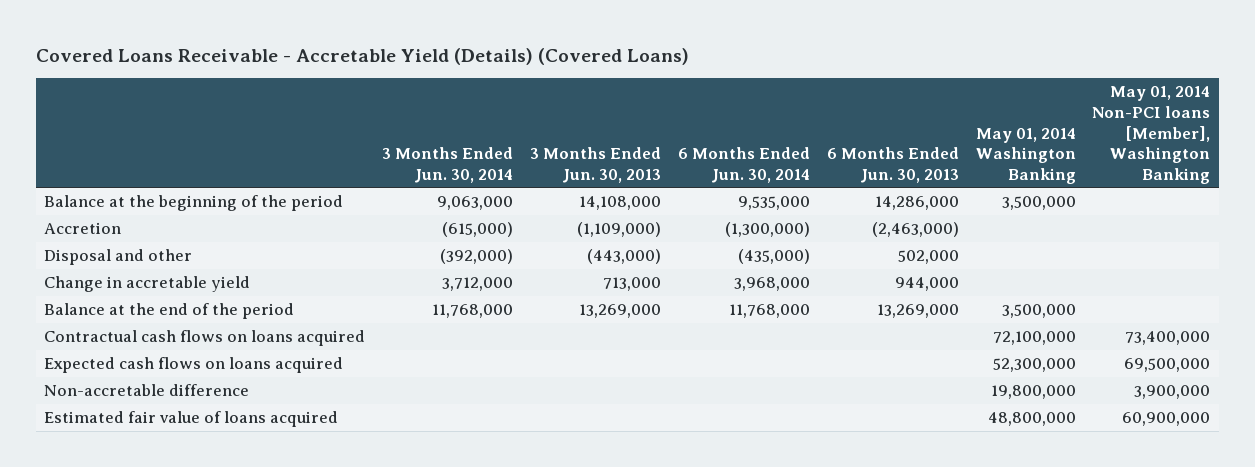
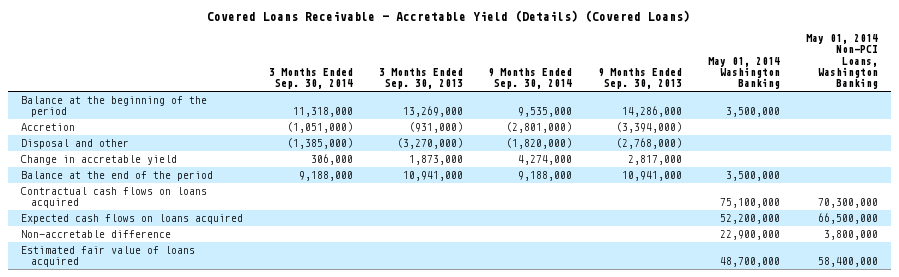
[382,147,514,183] 3 Months Ended Jun. 30, 2014 -> none
[529,147,661,183] 3 Months Ended Jun. 30, 2013 -> none
[677,147,810,183] 6 Months Ended Jun. 30, 2014 -> none
[826,147,959,183] 6 Months Ended Jun. 30, 2013 -> none
[1092,86,1211,184] May 01, 2014 Non-PCI loans [Member], Washington Banking -> none
none -> [268,67,353,90] 3 Months Ended Sep. 30, 2014
none -> [378,67,463,90] 3 Months Ended Sep. 30, 2013
none -> [488,67,573,90] 9 Months Ended Sep. 30, 2014
none -> [598,67,683,90] 9 Months Ended Sep. 30, 2013
none -> [806,34,879,90] May 01, 2014 Non-PCI Loans, Washington Banking
[992,331,1076,346] 72,100,000 -> [720,198,781,209] 75,100,000
[992,358,1076,373] 52,300,000 -> [720,213,781,224] 52,200,000
[990,385,1076,400] 19,800,000 -> [720,229,781,240] 22,900,000
[987,412,1076,427] 48,800,000 -> [720,257,781,268] 48,700,000

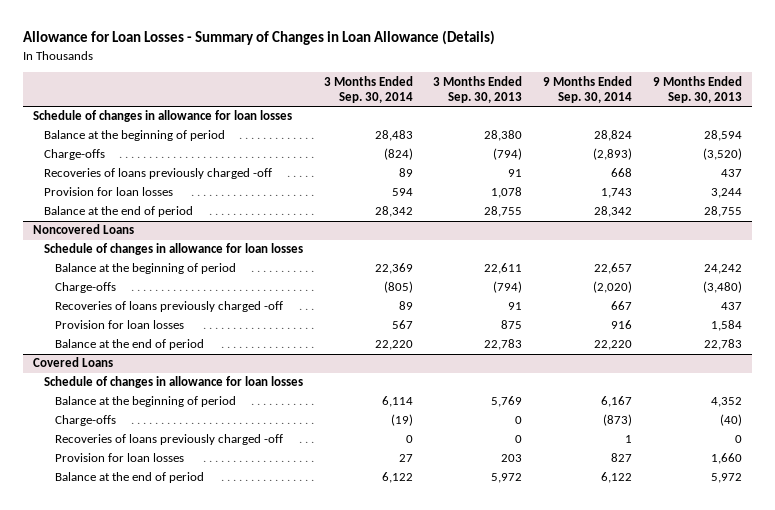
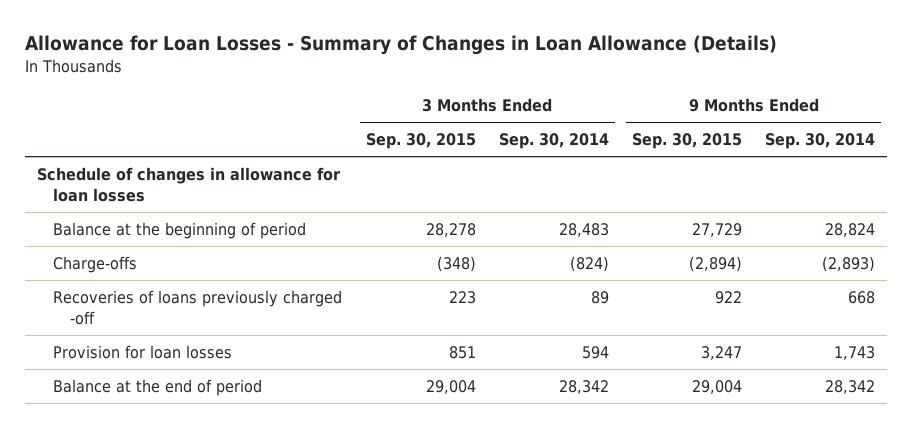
[433,75,523,104] 3 Months Ended Sep. 30, 2013 -> none
[652,75,742,104] 9 Months Ended Sep. 30, 2013 -> none
none -> [365,133,476,150] Sep. 30, 2015
none -> [632,133,743,150] Sep. 30, 2015
[32,224,134,235] Noncovered Loans -> none
[44,243,304,256] Schedule of changes in allowance for loan losses -> none
[55,263,237,275] Balance at the beginning of period -> none
[55,282,117,294] Charge-offs -> none
[55,301,284,313] Recoveries of loans previously charged -off -> none
[55,320,185,330] Provision for loan losses -> none
[55,339,205,351] Balance at the end of period -> none
[32,357,113,368] Covered Loans -> none
[44,376,304,389] Schedule of changes in allowance for loan losses -> none
[55,396,237,408] Balance at the beginning of period -> none
[55,415,117,427] Charge-offs -> none
[55,434,284,446] Recoveries of loans previously charged -off -> none
[55,453,185,463] Provision for loan losses -> none
[55,472,205,484] Balance at the end of period -> none

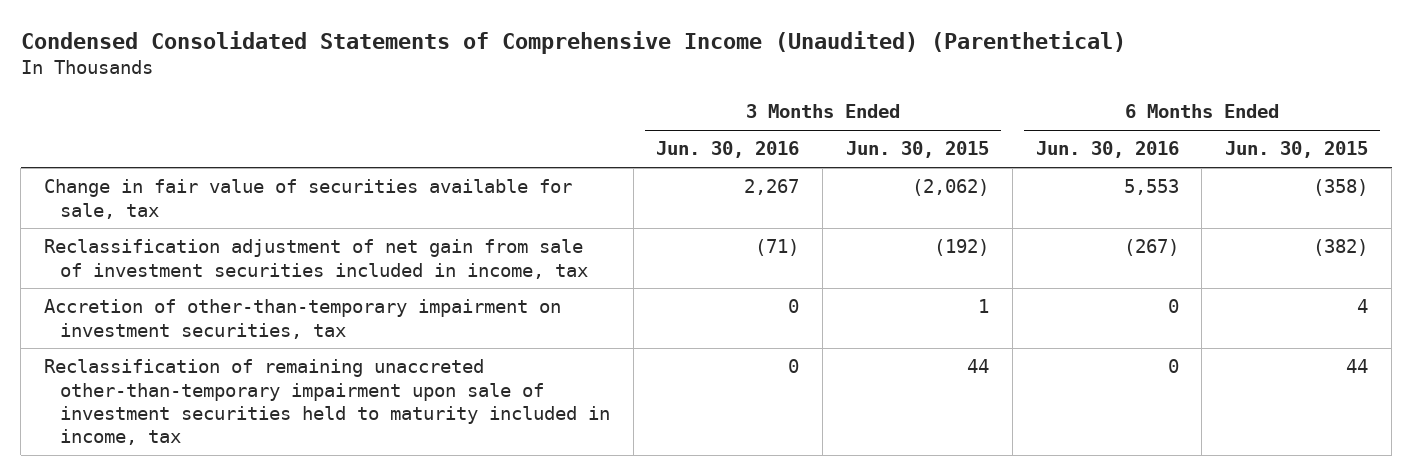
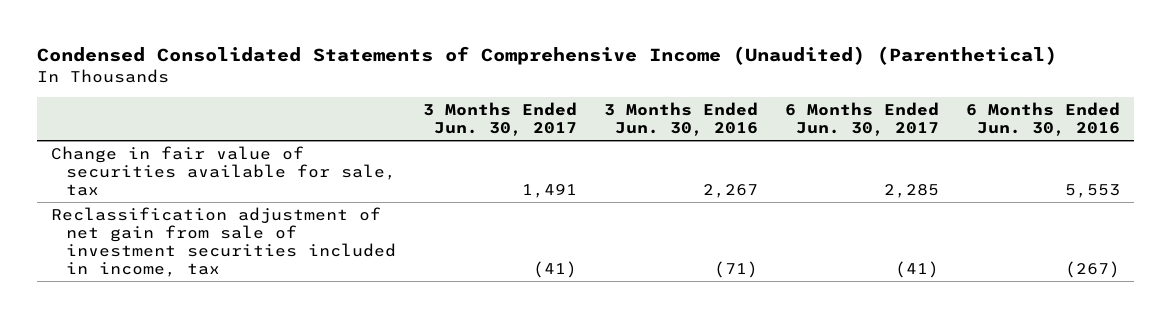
[846,141,990,159] Jun. 30, 2015 -> none
[1225,141,1369,159] Jun. 30, 2015 -> none
none -> [422,102,577,136] 3 Months Ended Jun. 30, 2017
none -> [784,102,939,136] 6 Months Ended Jun. 30, 2017
[43,299,561,339] Accretion of other-than-temporary impairment on investment securities, tax -> none
[43,359,610,446] Reclassification of remaining unaccreted other-than-temporary impairment upon sale of investment securities held to maturity included in income, tax -> none

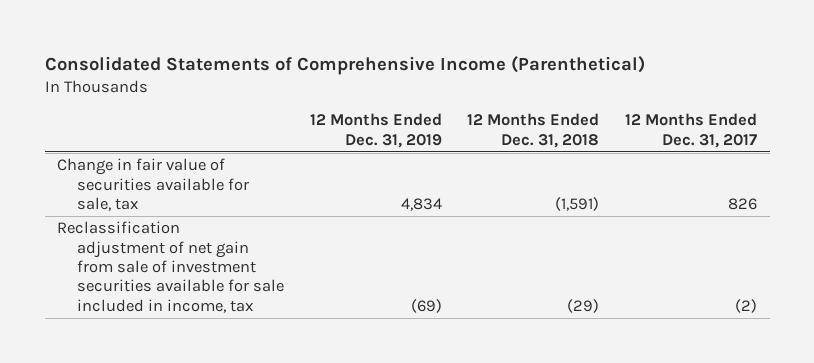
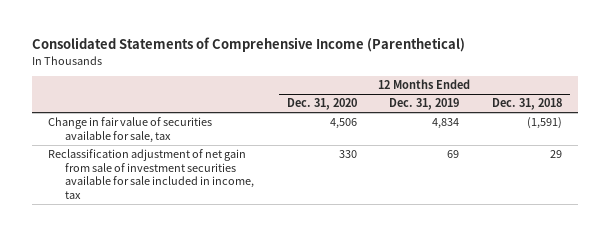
[624,113,757,148] 12 Months Ended Dec. 31, 2017 -> none
none -> [286,98,357,111] Dec. 31, 2020
[410,298,442,313] (69) -> [447,150,460,159] 69
[567,298,600,313] (29) -> [549,150,562,159] 29

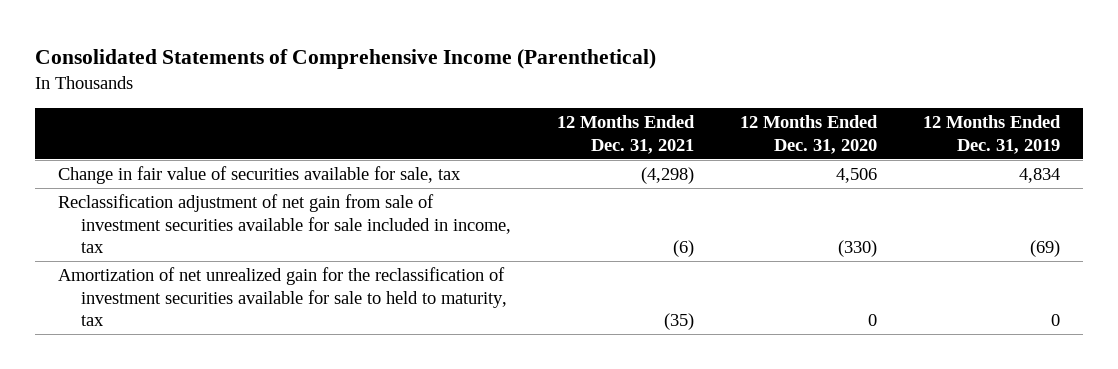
[491,98,562,111] Dec. 31, 2018 -> none
none -> [557,115,696,154] 12 Months Ended Dec. 31, 2021
[338,150,357,159] 330 -> [838,240,878,258] (330)
[447,150,460,159] 69 -> [1029,240,1060,258] (69)
none -> [58,267,508,327] Amortization of net unrealized gain for the reclassification of investment securities available for sale to held to maturity, tax

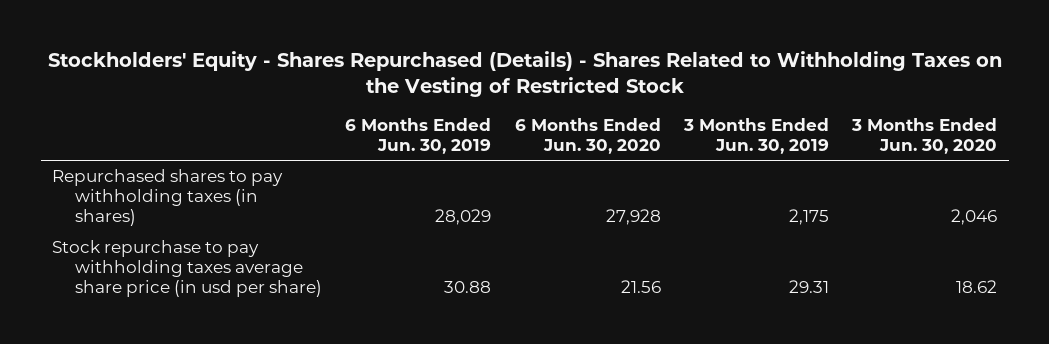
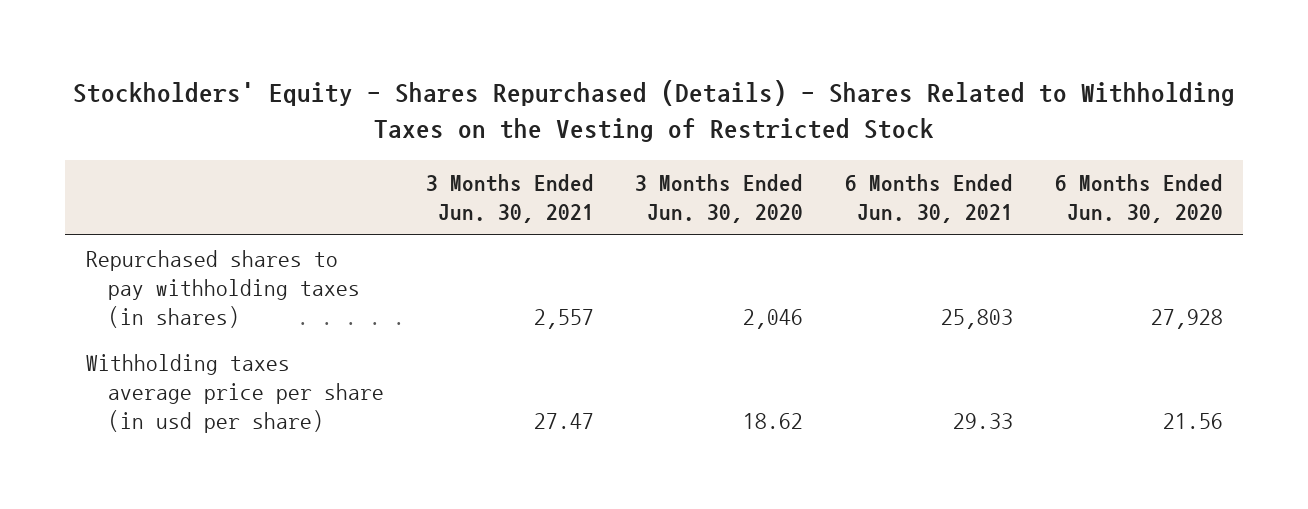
[345,117,492,154] 6 Months Ended Jun. 30, 2019 -> none
[682,117,829,154] 3 Months Ended Jun. 30, 2019 -> none
none -> [425,174,594,224] 3 Months Ended Jun. 30, 2021
none -> [844,174,1013,224] 6 Months Ended Jun. 30, 2021
[52,240,323,298] Stock repurchase to pay withholding taxes average share price (in usd per share) -> [85,354,385,434] Withholding taxes average price per share (in usd per share)

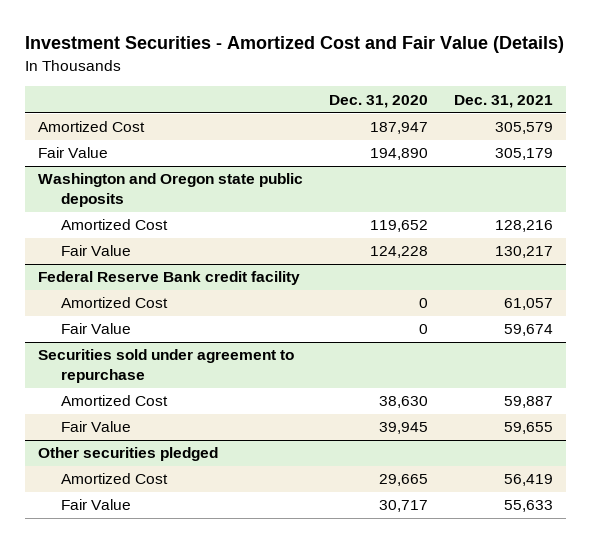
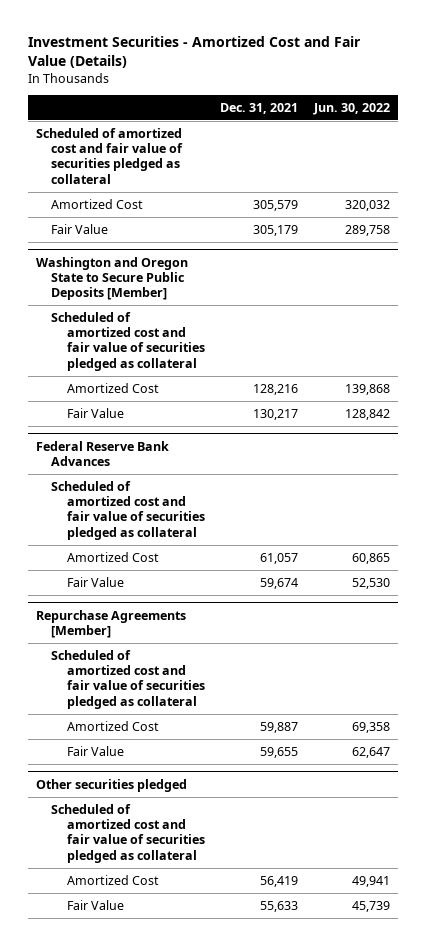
[328,94,428,108] Dec. 31, 2020 -> none
none -> [313,102,391,115] Jun. 30, 2022
none -> [35,127,184,184] Scheduled of amortized cost and fair value of securities pledged as collateral
[38,173,304,208] Washington and Oregon state public deposits -> [35,256,188,301] Washington and Oregon State to Secure Public Deposits [Member]
none -> [51,311,205,371] Scheduled of amortized cost and fair value of securities pledged as collateral
[38,271,301,286] Federal Reserve Bank credit facility -> [35,440,169,466] Federal Reserve Bank Advances
none -> [51,480,205,540] Scheduled of amortized cost and fair value of securities pledged as collateral
[38,349,295,384] Securities sold under agreement to repurchase -> [35,609,186,638] Repurchase Agreements [Member]
none -> [51,649,205,709] Scheduled of amortized cost and fair value of securities pledged as collateral
none -> [51,803,205,863] Scheduled of amortized cost and fair value of securities pledged as collateral

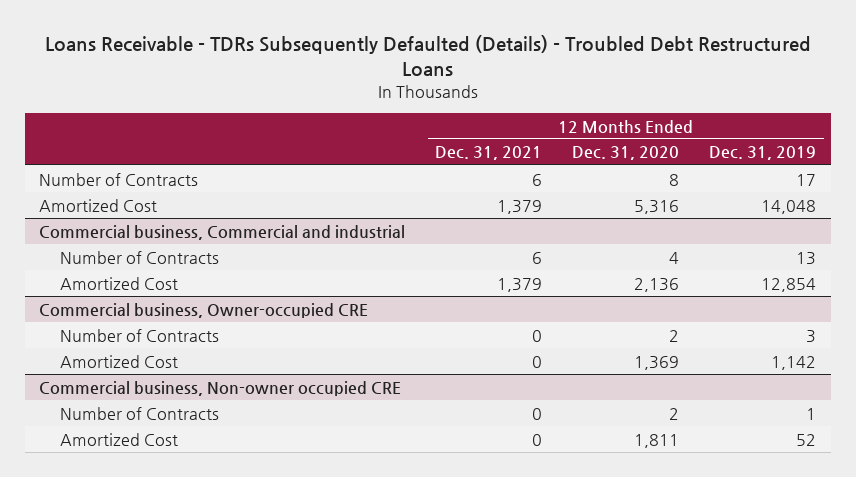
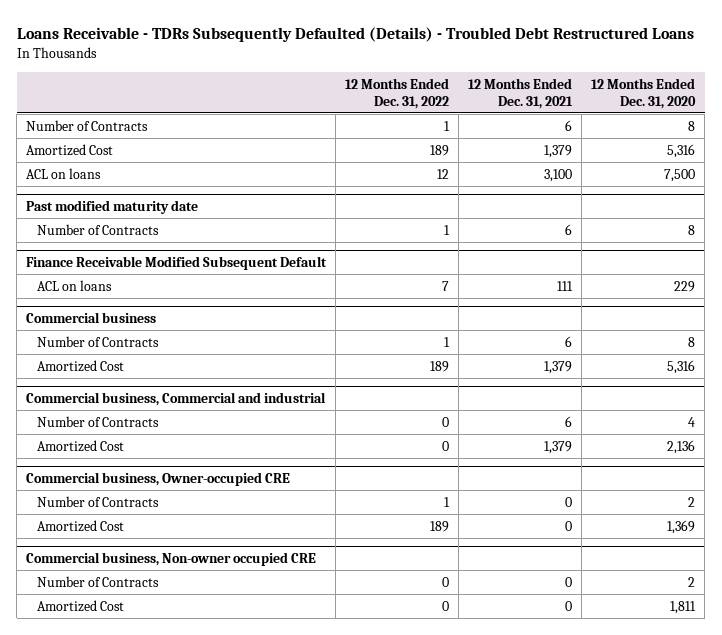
[709,146,817,161] Dec. 31, 2019 -> none
none -> [345,77,450,109] 12 Months Ended Dec. 31, 2022
none -> [26,167,102,179] ACL on loans
none -> [26,200,199,215] Past modified maturity date
none -> [36,223,159,235] Number of Contracts
none -> [26,256,328,271] Finance Receivable Modified Subsequent Default
none -> [36,279,112,291] ACL on loans
none -> [26,312,157,324] Commercial business
none -> [36,335,159,347] Number of Contracts
none -> [36,359,124,372] Amortized Cost

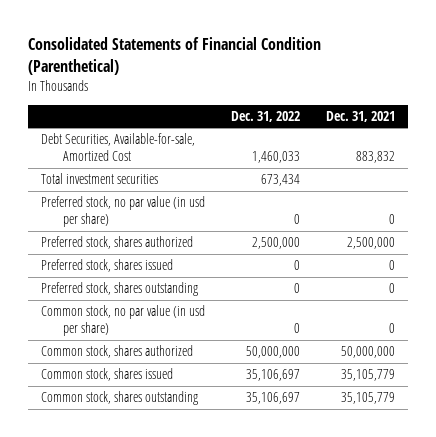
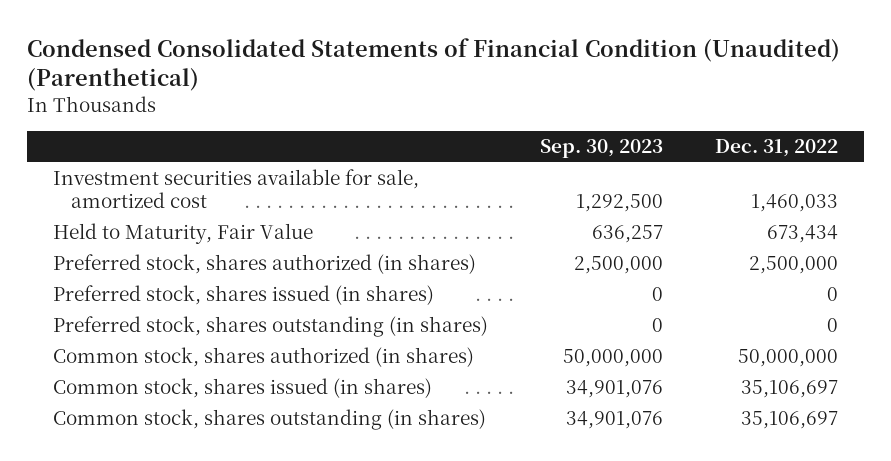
[28,36,322,75] Consolidated Statements of Financial Condition (Parenthetical) -> [27,37,841,92] Condensed Consolidated Statements of Financial Condition (Unaudited) (Parenthetical)
[326,110,396,122] Dec. 31, 2021 -> none
none -> [540,139,664,159] Sep. 30, 2023
[41,196,206,228] Preferred stock, no par value (in usd per share) -> none
[41,305,206,337] Common stock, no par value (in usd per share) -> none
[41,133,196,162] Debt Securities, Available-for-sale, Amortized Cost -> [53,169,420,208] Investment securities available for sale, amortized cost
[41,173,159,185] Total investment securities -> [53,223,314,245] Held to Maturity, Fair Value
[41,236,194,250] Preferred stock, shares authorized -> [53,254,477,275] Preferred stock, shares authorized (in shares)
[41,259,174,273] Preferred stock, shares issued -> [53,285,435,306] Preferred stock, shares issued (in shares)
[41,282,199,297] Preferred stock, shares outstanding -> [53,316,489,338] Preferred stock, shares outstanding (in shares)
[41,345,194,359] Common stock, shares authorized -> [53,347,475,368] Common stock, shares authorized (in shares)
[41,368,174,382] Common stock, shares issued -> [53,378,433,399] Common stock, shares issued (in shares)
[41,391,199,406] Common stock, shares outstanding -> [53,409,487,431] Common stock, shares outstanding (in shares)

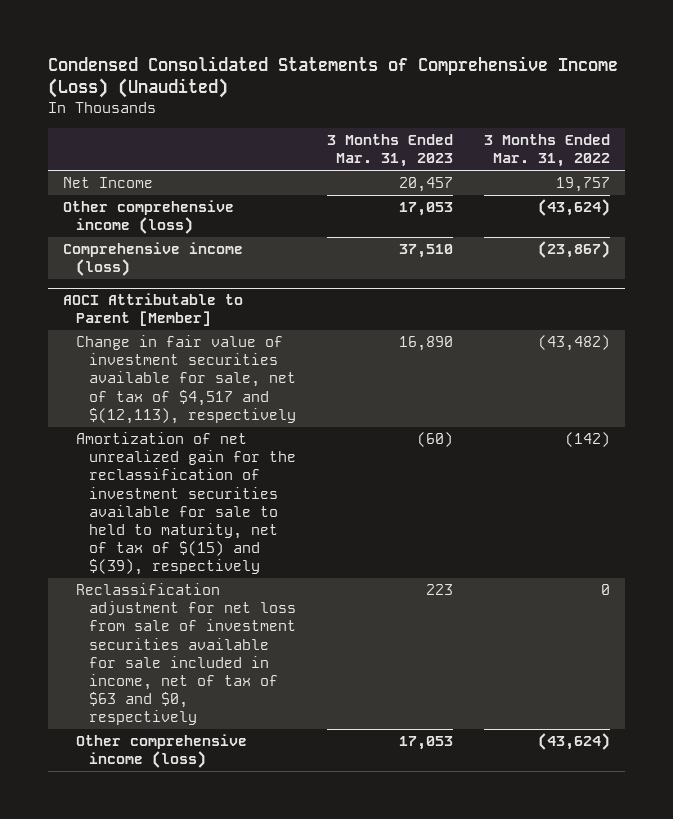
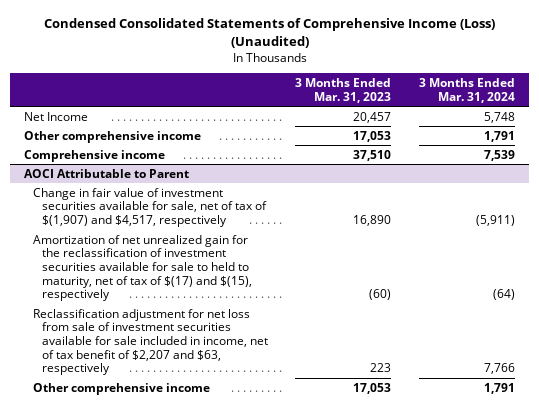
[483,134,610,168] 3 Months Ended Mar. 31, 2022 -> none
none -> [418,77,515,103] 3 Months Ended Mar. 31, 2024
[63,200,235,235] Other comprehensive income (loss) -> [24,130,202,143] Other comprehensive income
[63,242,244,277] Comprehensive income (loss) -> [24,149,166,162] Comprehensive income
[63,293,244,327] AOCI Attributable to Parent [Member] -> [24,168,190,178] AOCI Attributable to Parent
[76,335,296,424] Change in fair value of investment securities available for sale, net of tax of $4,517 and $(12,113), respectively -> [33,187,267,227] Change in fair value of investment securities available for sale, net of tax of $(1,907) and $4,517, respectively
[76,432,296,576] Amortization of net unrealized gain for the reclassification of investment securities available for sale to held to maturity, net of tax of $(15) and $(39), respectively -> [33,234,252,302] Amortization of net unrealized gain for the reclassification of investment securities available for sale to held to maturity, net of tax of $(17) and $(15), respectively
[76,583,296,726] Reclassification adjustment for net loss from sale of investment securities available for sale included in income, net of tax of $63 and $0, respectively -> [33,308,268,376] Reclassification adjustment for net loss from sale of investment securities available for sale included in income, net of tax benefit of $2,207 and $63, respectively
[76,734,248,769] Other comprehensive income (loss) -> [33,382,211,395] Other comprehensive income

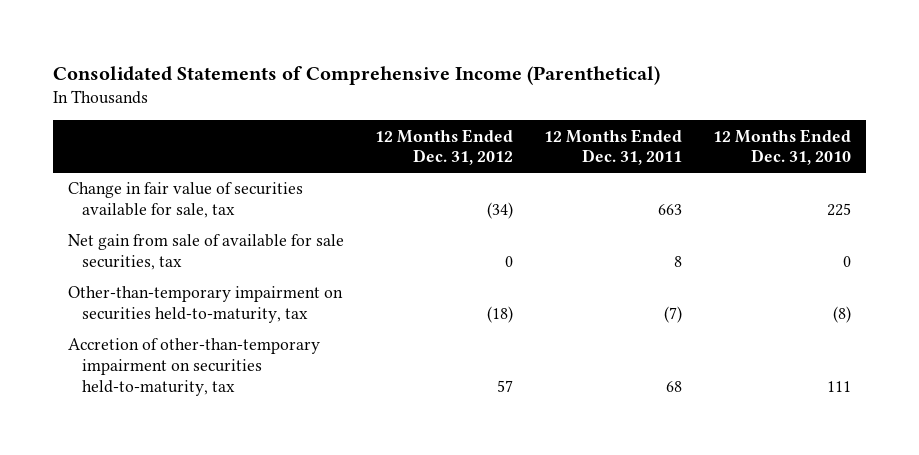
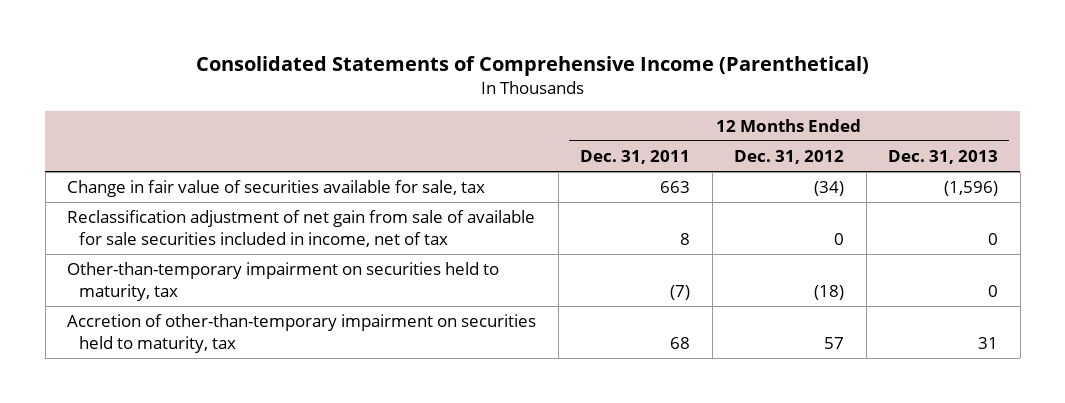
[712,128,851,166] 12 Months Ended Dec. 31, 2010 -> none
none -> [888,149,999,164] Dec. 31, 2013
[68,234,345,270] Net gain from sale of available for sale securities, tax -> [67,210,536,247] Reclassification adjustment of net gain from sale of available for sale securities included in income, net of tax
[68,286,344,323] Other-than-temporary impairment on securities held-to-maturity, tax -> [67,262,500,301] Other-than-temporary impairment on securities held to maturity, tax
[68,338,321,396] Accretion of other-than-temporary impairment on securities held-to-maturity, tax -> [67,314,537,353] Accretion of other-than-temporary impairment on securities held to maturity, tax

